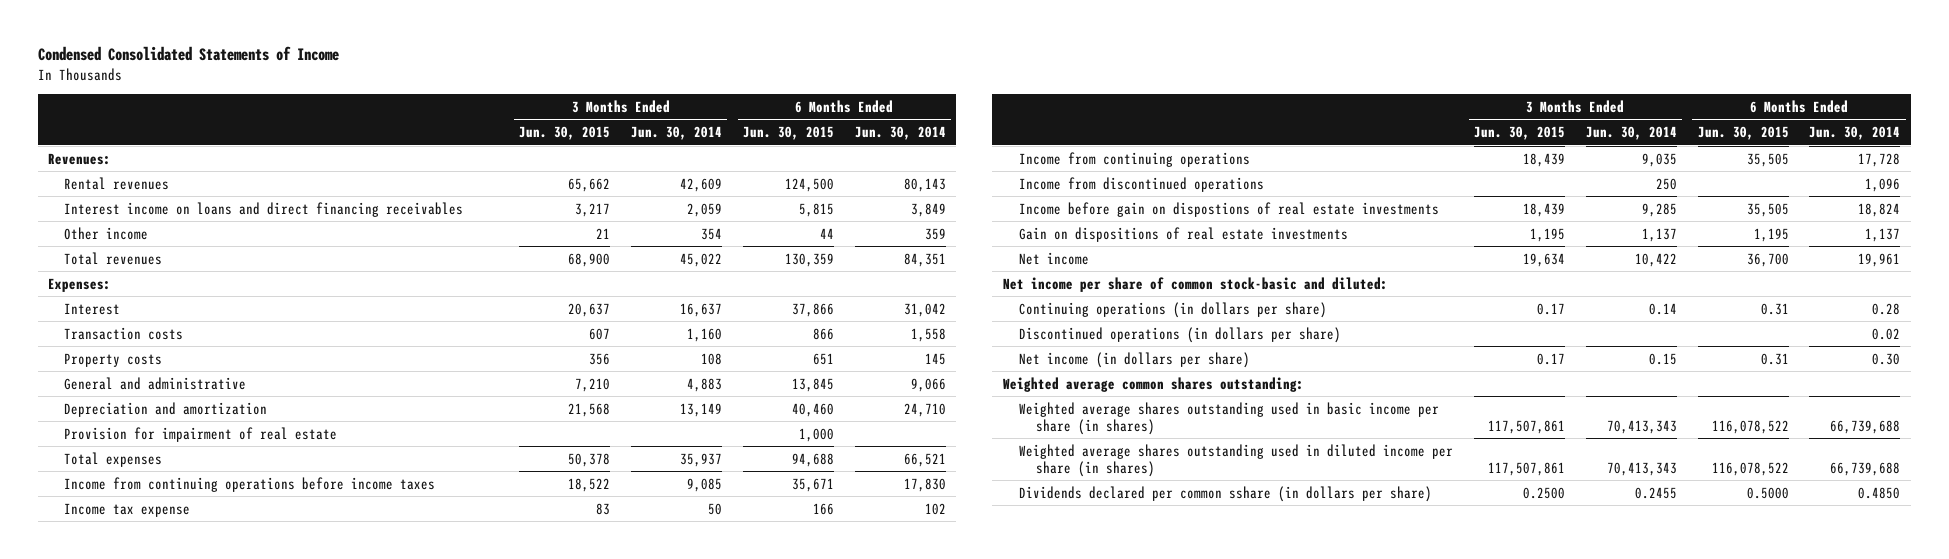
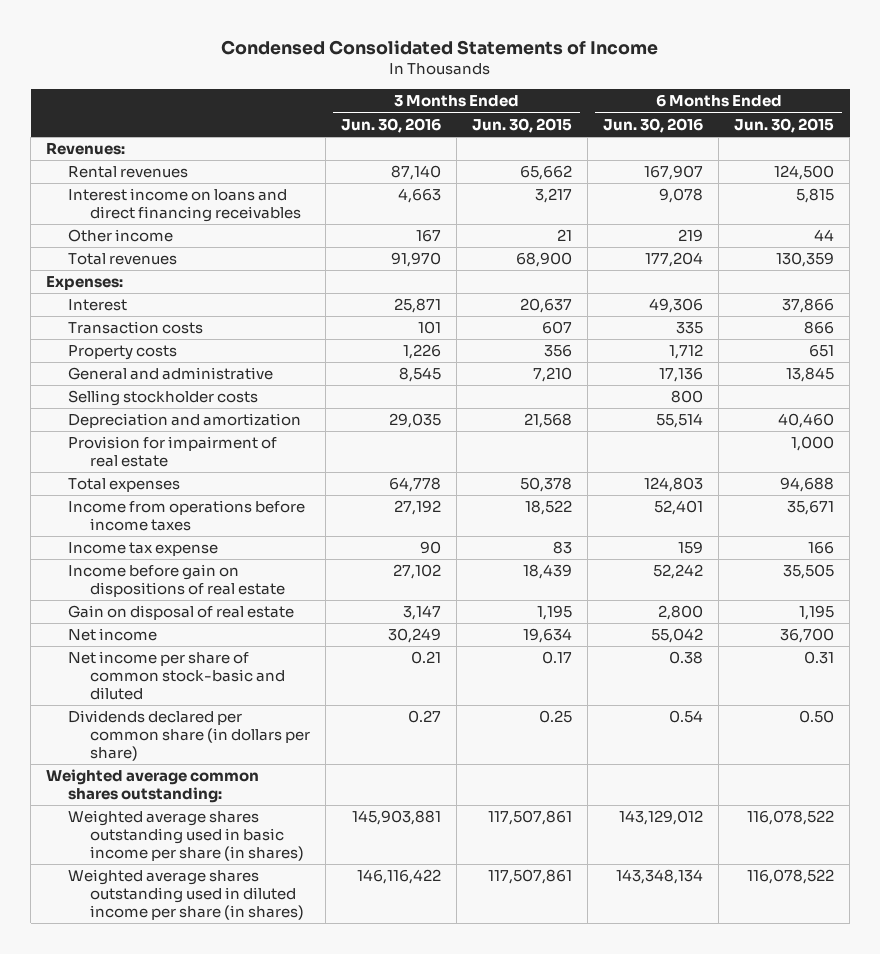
[631,126,723,141] Jun. 30, 2014 -> none
[854,126,946,141] Jun. 30, 2014 -> none
none -> [341,117,442,133] Jun. 30, 2016
none -> [603,117,704,133] Jun. 30, 2016
none -> [68,390,259,407] Selling stockholder costs
[64,476,436,492] Income from continuing operations before income taxes -> [68,500,306,532] Income from operations before income taxes
[1019,151,1251,167] Income from continuing operations -> none
[1019,176,1265,192] Income from discontinued operations -> none
[1019,201,1440,217] Income before gain on dispostions of real estate investments -> [68,564,286,598] Income before gain on dispositions of real estate
[1019,226,1349,242] Gain on dispositions of real estate investments -> [68,605,295,621] Gain on disposal of real estate
[1002,276,1388,292] Net income per share of common stock-basic and diluted: -> none
[1019,301,1328,318] Continuing operations (in dollars per share) -> none
[1019,326,1342,343] Discontinued operations (in dollars per share) -> none
[1019,351,1251,368] Net income (in dollars per share) -> [68,651,286,701] Net income per share of common stock-basic and diluted
none -> [68,710,311,762] Dividends declared per common share (in dollars per share)
[1019,485,1433,502] Dividends declared per common sshare (in dollars per share) -> none

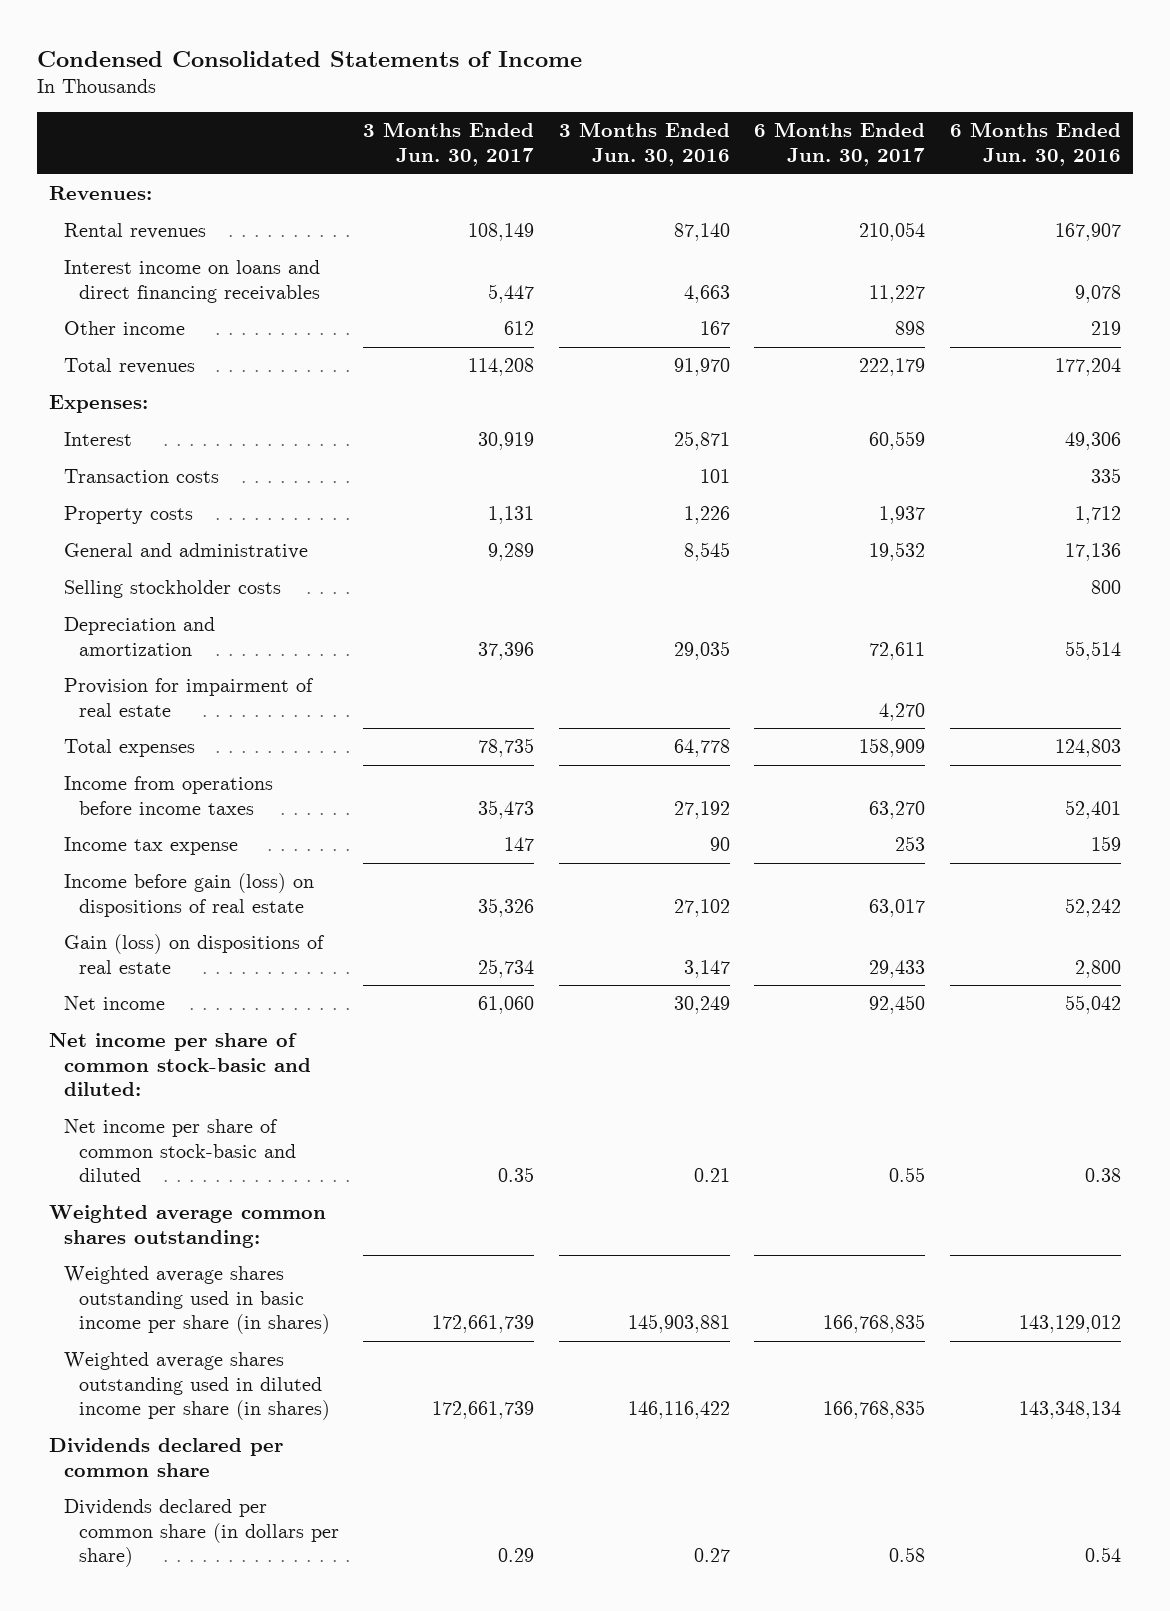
[472,117,573,133] Jun. 30, 2015 -> none
[734,117,835,133] Jun. 30, 2015 -> none
none -> [363,122,535,166] 3 Months Ended Jun. 30, 2017
none -> [754,122,926,166] 6 Months Ended Jun. 30, 2017
[68,564,286,598] Income before gain on dispositions of real estate -> [64,873,315,917] Income before gain (loss) on dispositions of real estate
[68,605,295,621] Gain on disposal of real estate -> [64,934,326,974] Gain (loss) on dispositions of real estate
none -> [48,1033,312,1097] Net income per share of common stock-basic and diluted:
none -> [48,1438,283,1477] Dividends declared per common share
[68,710,311,762] Dividends declared per common share (in dollars per share) -> [64,1499,340,1568] Dividends declared per common share (in dollars per share)

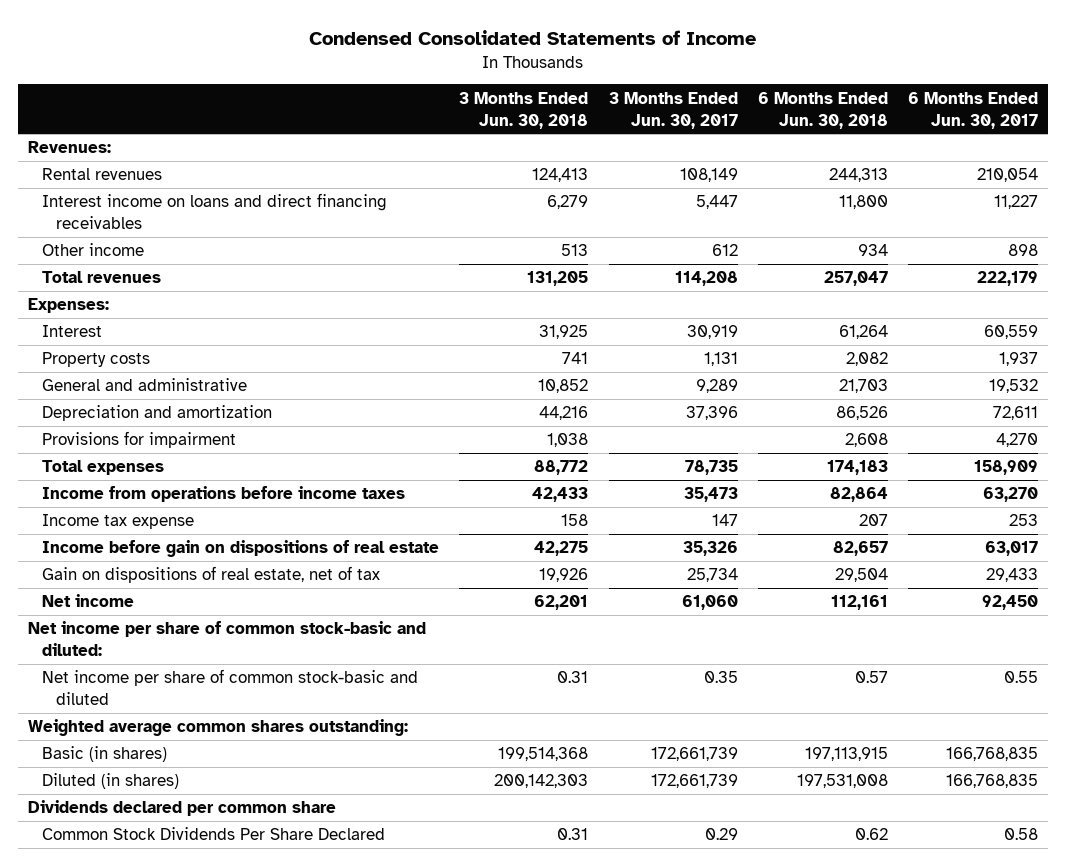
[558,122,730,166] 3 Months Ended Jun. 30, 2016 -> none
[949,122,1121,166] 6 Months Ended Jun. 30, 2016 -> none
none -> [459,91,589,129] 3 Months Ended Jun. 30, 2018
none -> [757,91,888,129] 6 Months Ended Jun. 30, 2018
[64,469,220,484] Transaction costs -> none
[64,580,282,599] Selling stockholder costs -> none
[64,678,315,717] Provision for impairment of real estate -> [42,431,237,449] Provisions for impairment
[64,873,315,917] Income before gain (loss) on dispositions of real estate -> [42,540,440,558] Income before gain on dispositions of real estate
[64,934,326,974] Gain (loss) on dispositions of real estate -> [42,566,381,584] Gain on dispositions of real estate, net of tax
[64,1266,331,1335] Weighted average shares outstanding used in basic income per share (in shares) -> [42,746,168,763] Basic (in shares)
[64,1352,331,1421] Weighted average shares outstanding used in diluted income per share (in shares) -> [42,773,180,790] Diluted (in shares)
[64,1499,340,1568] Dividends declared per common share (in dollars per share) -> [42,827,386,841] Common Stock Dividends Per Share Declared

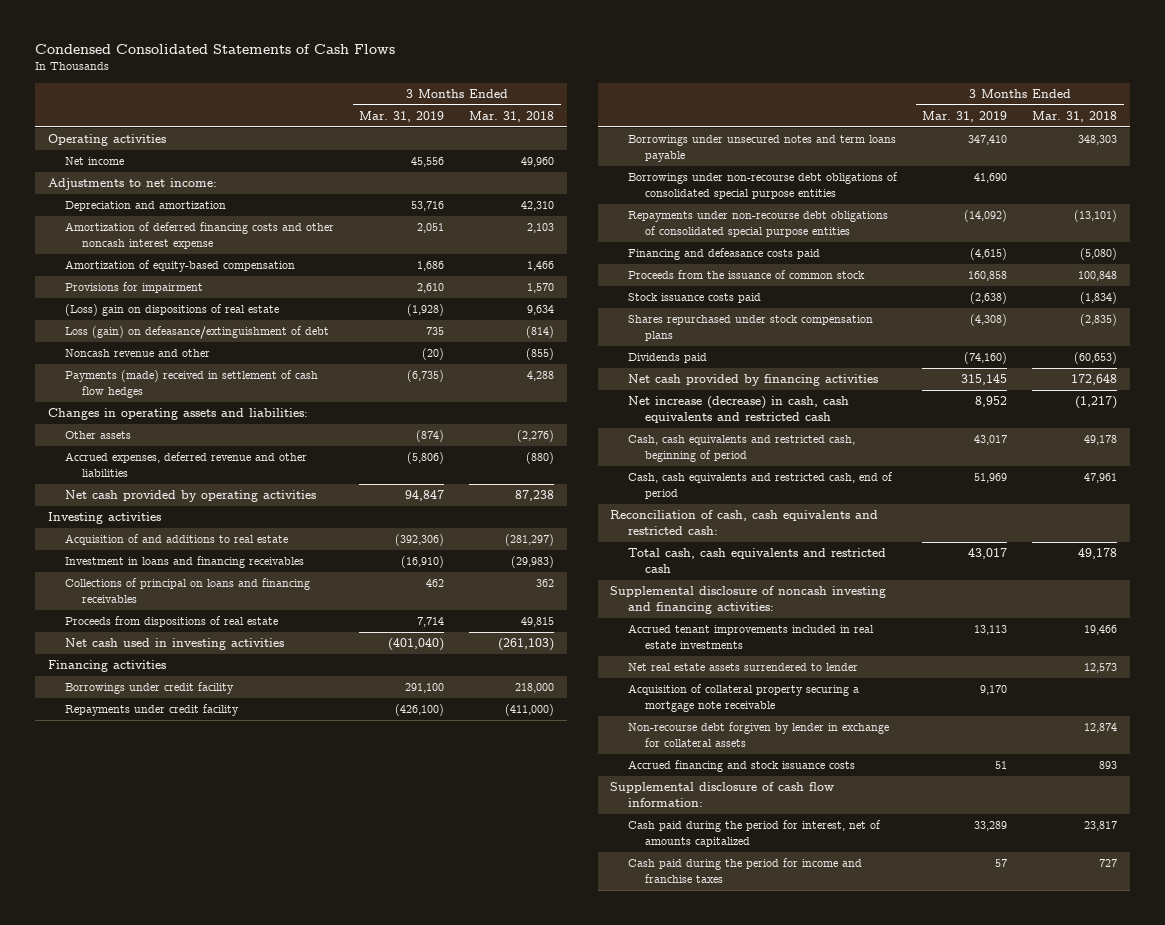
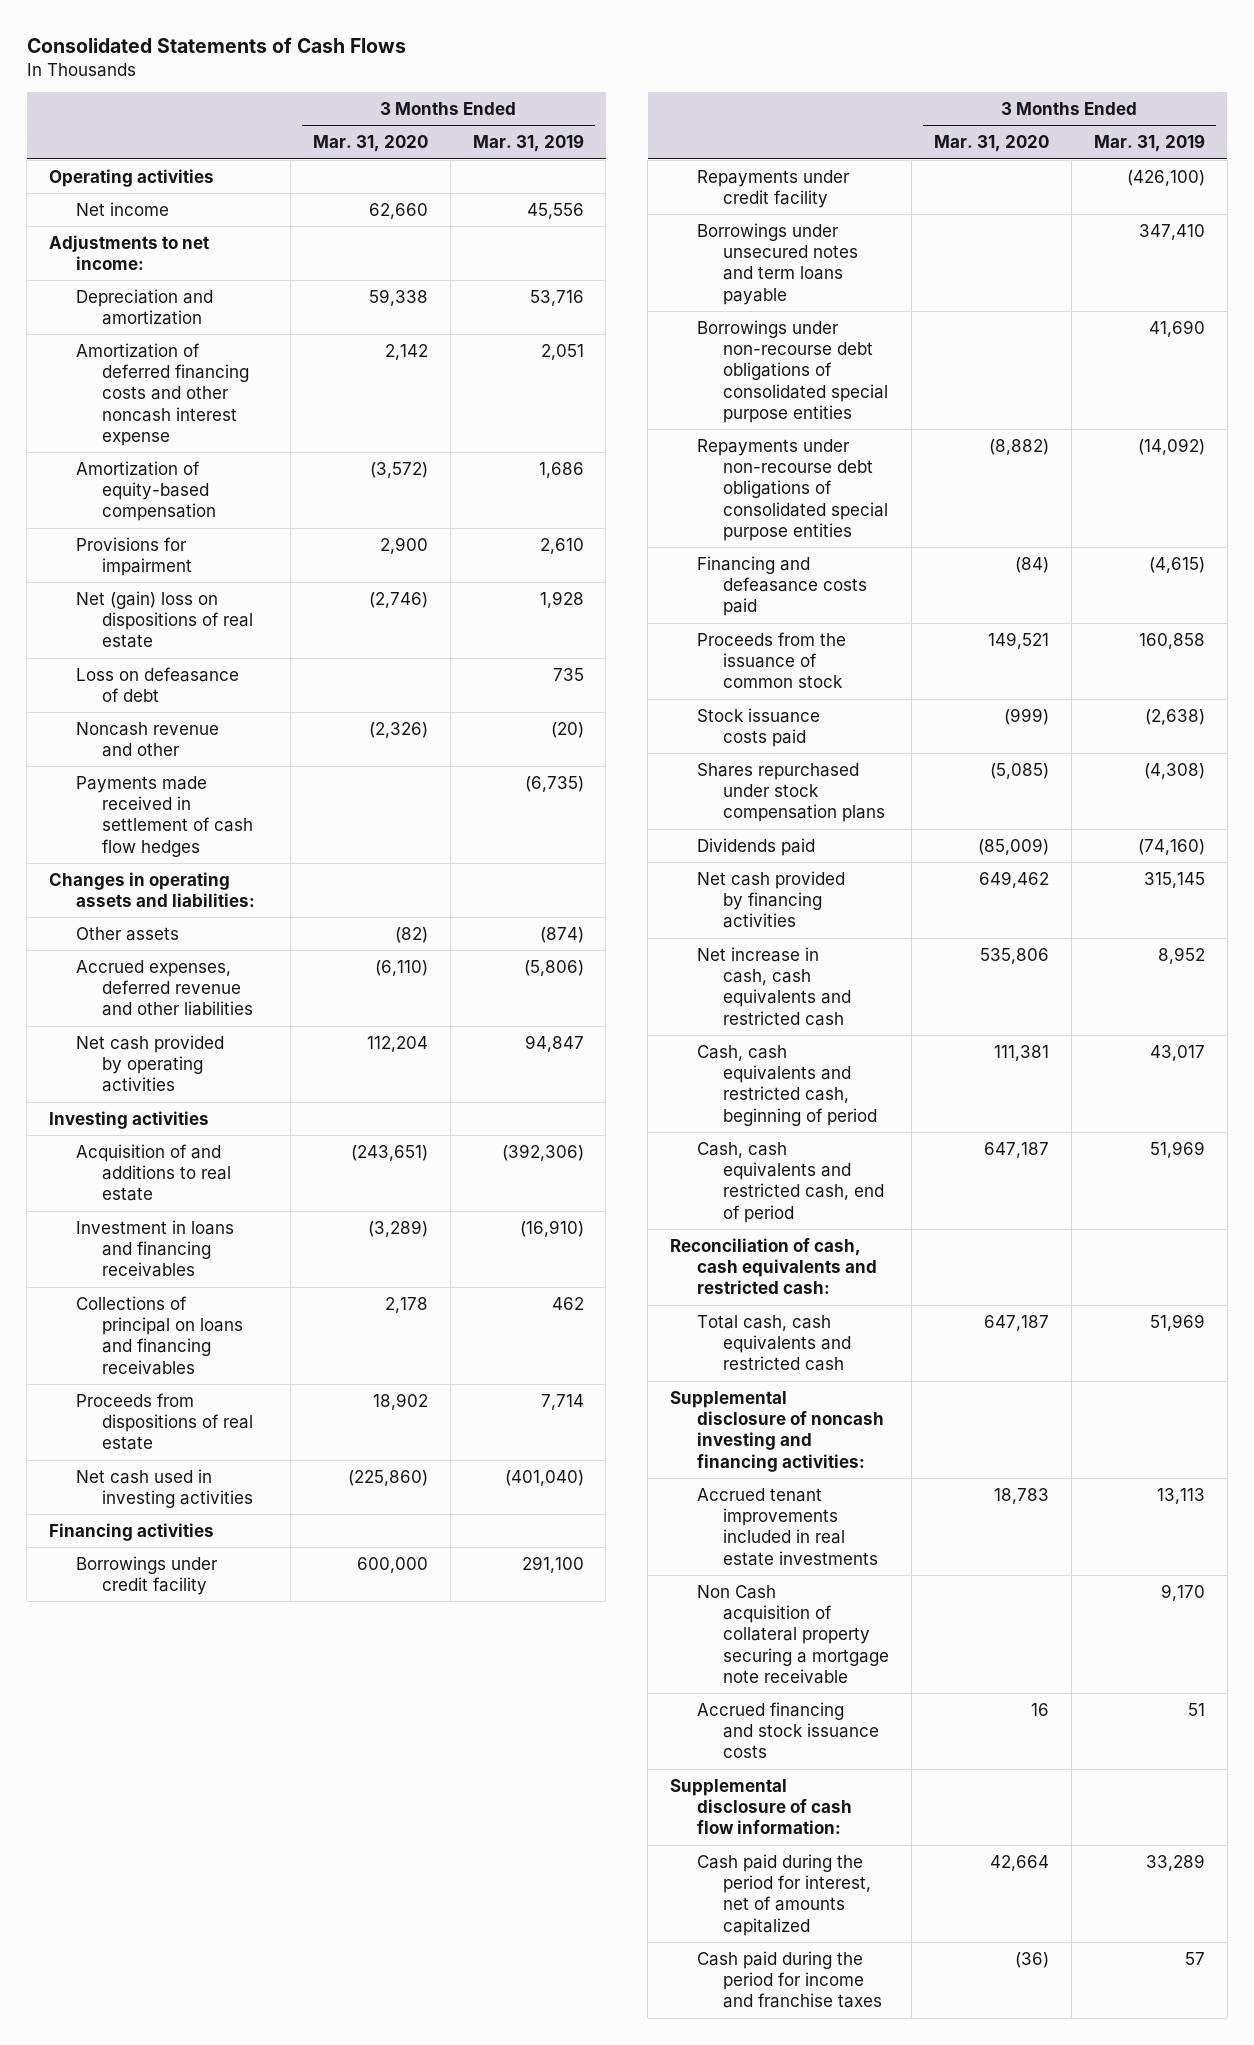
[34,43,395,54] Condensed Consolidated Statements of Cash Flows -> [26,36,406,53] Consolidated Statements of Cash Flows
[469,110,555,122] Mar. 31, 2018 -> none
none -> [312,135,428,153] Mar. 31, 2020
[64,304,279,317] (Loss) gain on dispositions of real estate -> [75,590,254,649] Net (gain) loss on dispositions of real estate
[407,304,445,317] (1,928) -> [539,590,584,608] 1,928
[64,326,329,340] Loss (gain) on defeasance/extinguishment of debt -> [75,666,239,702] Loss on defeasance of debt
[64,370,318,398] Payments (made) received in settlement of cash flow hedges -> [75,775,254,857] Payments made received in settlement of cash flow hedges
[627,396,849,423] Net increase (decrease) in cash, cash equivalents and restricted cash -> [696,946,852,1026] Net increase in cash, cash equivalents and restricted cash
[967,548,1007,560] 43,017 -> [1149,1313,1205,1331] 51,969
[627,663,858,672] Net real estate assets surrendered to lender -> none
[627,722,889,747] Non-recourse debt forgiven by lender in exchange for collateral assets -> none
[627,684,859,712] Acquisition of collateral property securing a mortgage note receivable -> [696,1584,890,1684] Non Cash acquisition of collateral property securing a mortgage note receivable

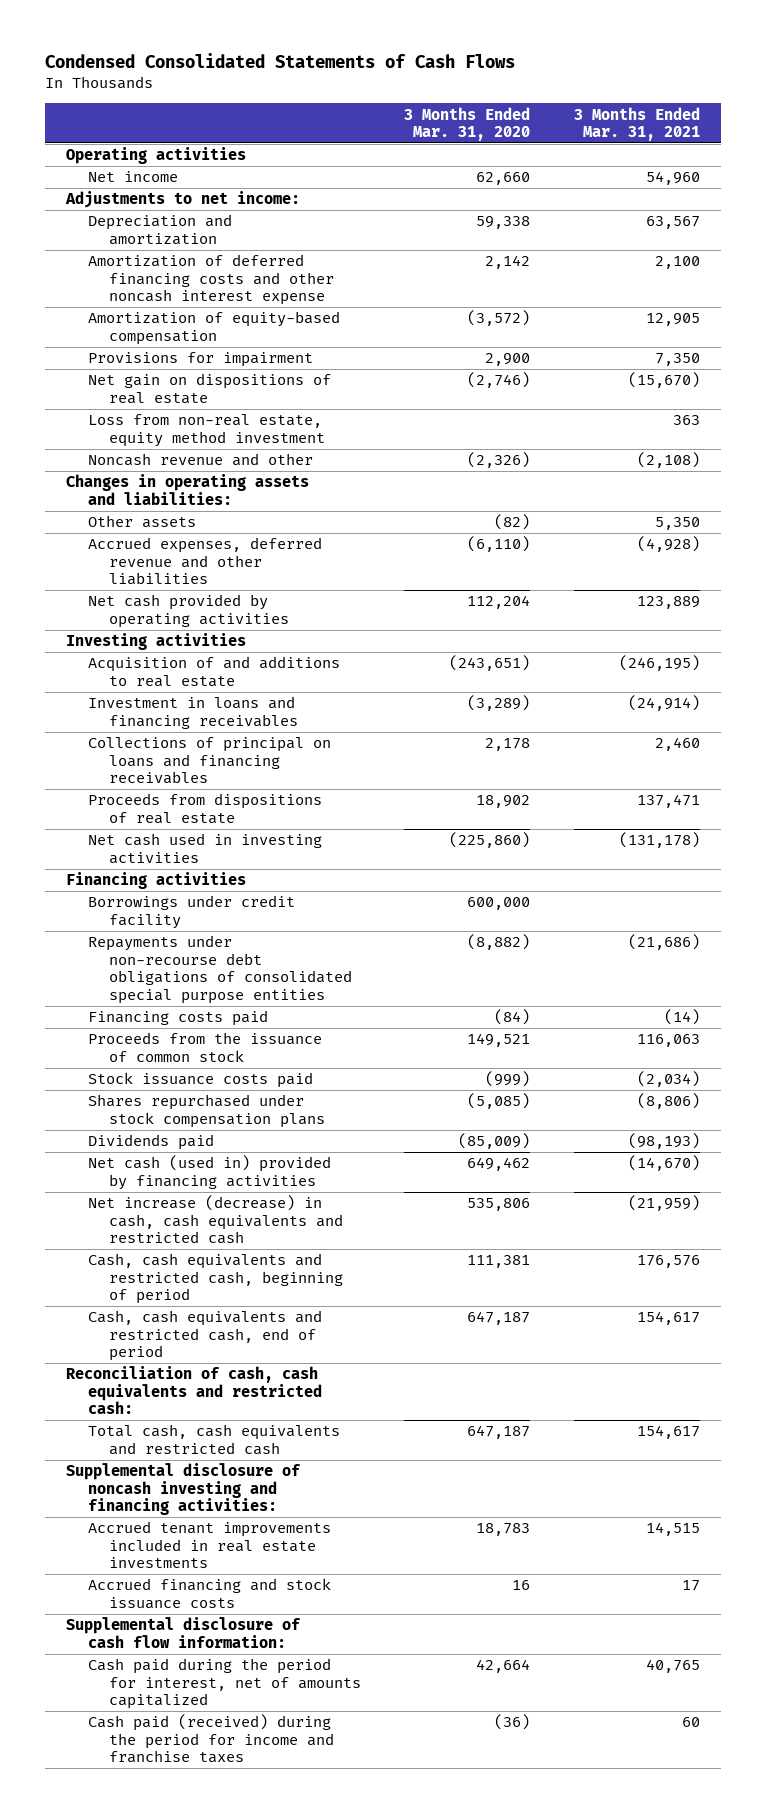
[26,36,406,53] Consolidated Statements of Cash Flows -> [44,52,515,68] Condensed Consolidated Statements of Cash Flows
[472,134,584,153] Mar. 31, 2019 -> none
none -> [573,106,700,142] 3 Months Ended Mar. 31, 2021
[75,666,239,702] Loss on defeasance of debt -> none
[75,590,254,649] Net (gain) loss on dispositions of real estate -> [87,373,331,404] Net gain on dispositions of real estate
none -> [87,414,326,447] Loss from non-real estate, equity method investment
[75,775,254,857] Payments made received in settlement of cash flow hedges -> none
[696,169,850,208] Repayments under credit facility -> none
[696,222,859,305] Borrowings under unsecured notes and term loans payable -> none
[696,319,889,423] Borrowings under non-recourse debt obligations of consolidated special purpose entities -> none
[696,555,868,617] Financing and defeasance costs paid -> [87,1010,268,1027] Financing costs paid
[696,870,845,929] Net cash provided by financing activities -> [87,1155,331,1190] Net cash (used in) provided by financing activities
[696,946,852,1026] Net increase in cash, cash equivalents and restricted cash -> [87,1195,344,1245] Net increase (decrease) in cash, cash equivalents and restricted cash
[696,1584,890,1684] Non Cash acquisition of collateral property securing a mortgage note receivable -> none
[696,1950,883,2009] Cash paid during the period for income and franchise taxes -> [87,1714,335,1764] Cash paid (received) during the period for income and franchise taxes

